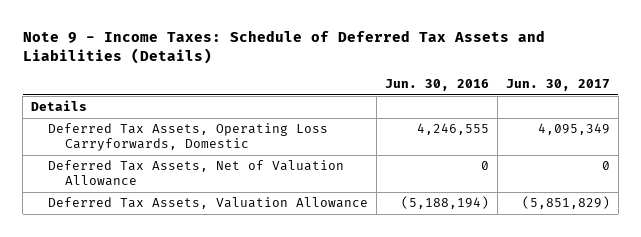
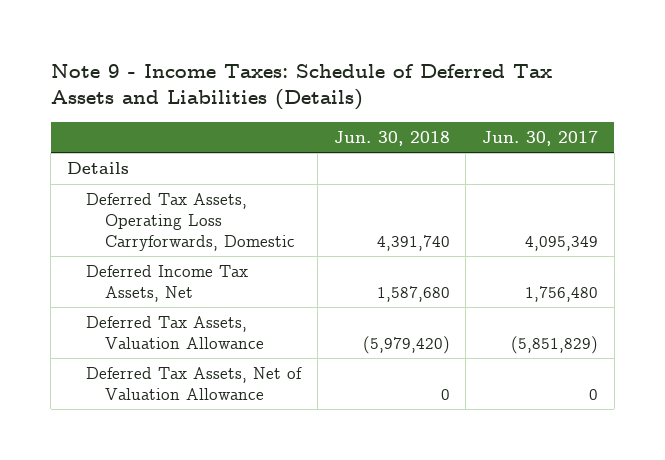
[384,79,489,92] Jun. 30, 2016 -> none
none -> [333,130,450,146] Jun. 30, 2018
none -> [86,265,249,302] Deferred Income Tax Assets, Net
[47,160,344,187] Deferred Tax Assets, Net of Valuation Allowance -> [86,367,303,400] Deferred Tax Assets, Net of Valuation Allowance

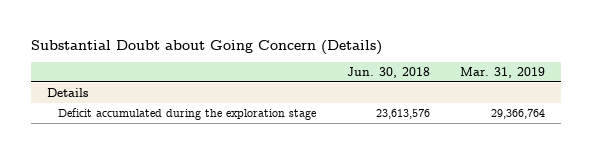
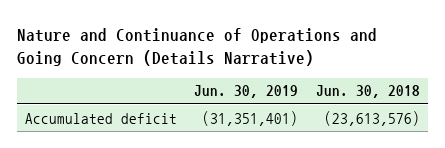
[31,39,383,55] Substantial Doubt about Going Concern (Details) -> [16,27,377,66] Nature and Continuance of Operations and Going Concern (Details Narrative)
[460,66,546,78] Mar. 31, 2019 -> none
none -> [194,85,299,99] Jun. 30, 2019
[46,88,88,98] Details -> none
[57,108,316,121] Deficit accumulated during the exploration stage -> [25,112,178,124] Accumulated deficit
[375,109,430,120] 23,613,576 -> [323,110,420,126] (23,613,576)

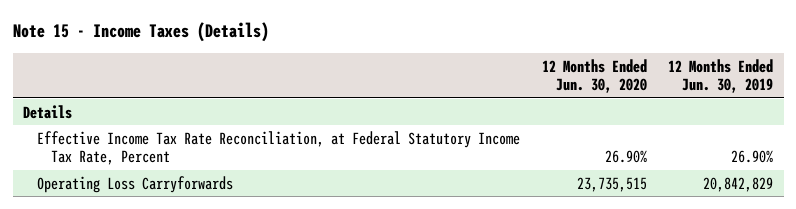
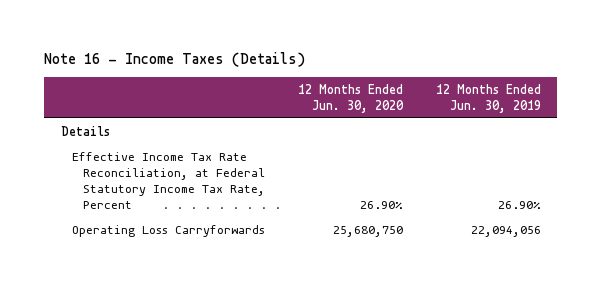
[12,22,269,43] Note 15 - Income Taxes (Details) -> [44,52,306,68] Note 16 - Income Taxes (Details)
[576,176,647,192] 23,735,515 -> [332,225,403,237] 25,680,750
[702,176,773,192] 20,842,829 -> [470,225,541,237] 22,094,056

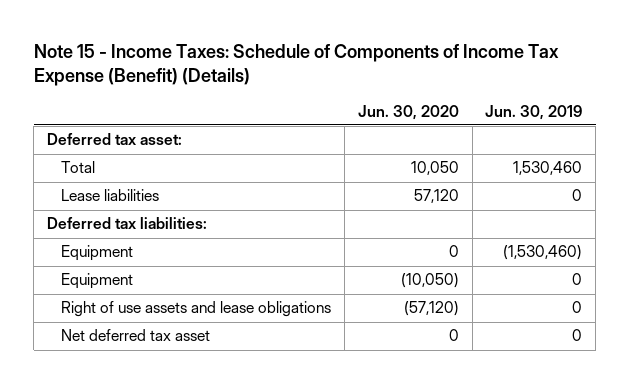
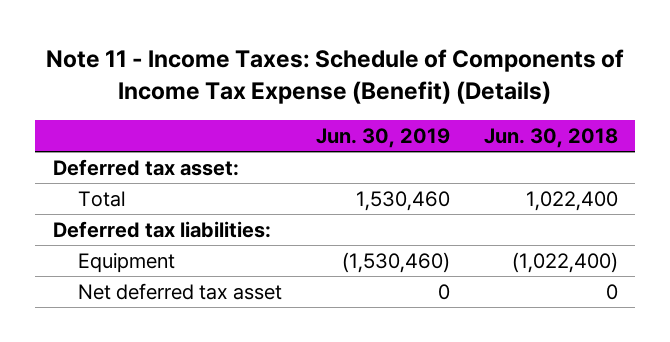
[33,43,559,86] Note 15 - Income Taxes: Schedule of Components of Income Tax Expense (Benefit) (Details) -> [46,49,625,105] Note 11 - Income Taxes: Schedule of Components of Income Tax Expense (Benefit) (Details)
[357,104,459,120] Jun. 30, 2020 -> none
none -> [483,127,618,148] Jun. 30, 2018
[61,189,160,202] Lease liabilities -> none
[61,273,134,290] Equipment -> none
[61,301,332,318] Right of use assets and lease obligations -> none

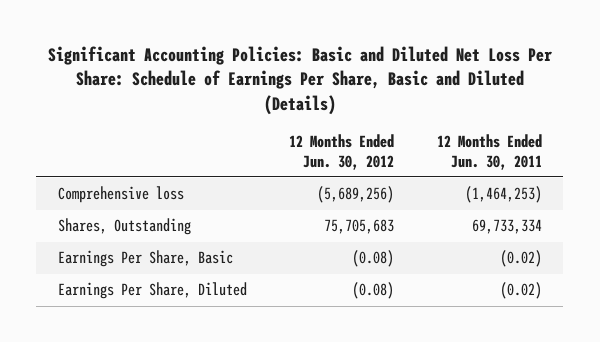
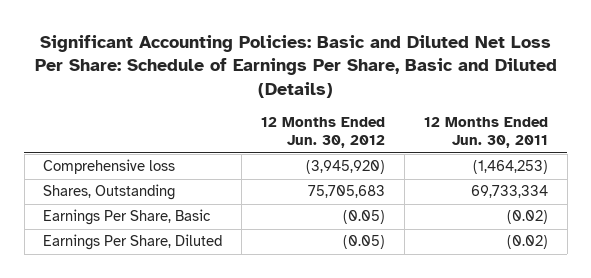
[317,186,395,204] (5,689,256) -> [306,160,386,175] (3,945,920)
[352,250,395,268] (0.08) -> [343,210,386,225] (0.05)
[352,282,395,300] (0.08) -> [343,235,386,250] (0.05)

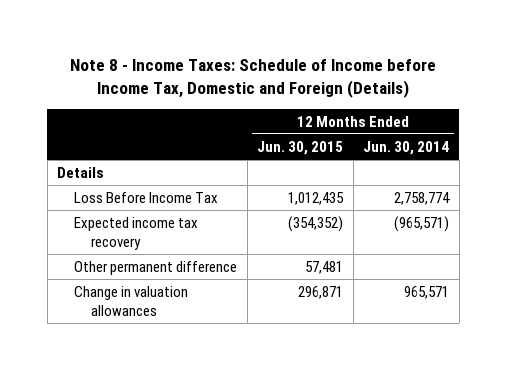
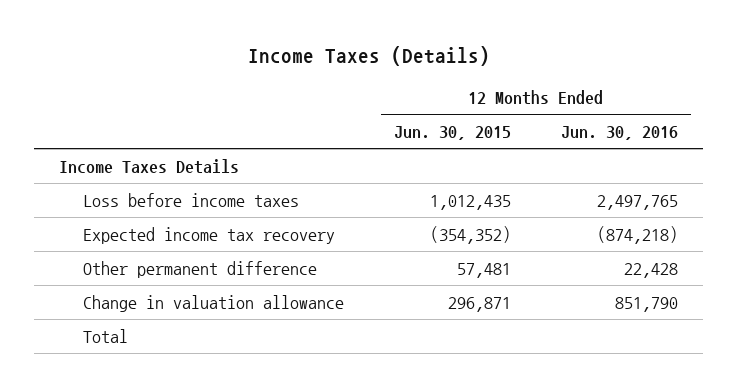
[70,58,437,98] Note 8 - Income Taxes: Schedule of Income before Income Tax, Domestic and Foreign (Details) -> [247,45,490,66] Income Taxes (Details)
[363,140,450,155] Jun. 30, 2014 -> none
none -> [561,126,679,141] Jun. 30, 2016
[57,166,105,178] Details -> none
none -> [59,158,240,174] Income Taxes Details
[74,191,219,203] Loss Before Income Tax -> [82,192,299,207] Loss before income taxes
[74,285,189,317] Change in valuation allowances -> [82,294,344,312] Change in valuation allowance
none -> [82,328,128,343] Total

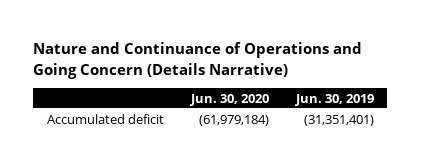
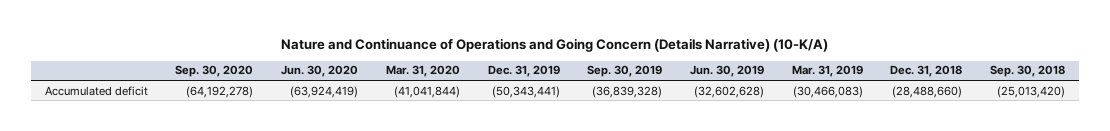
[33,41,363,79] Nature and Continuance of Operations and Going Concern (Details Narrative) -> [280,37,828,52] Nature and Continuance of Operations and Going Concern (Details Narrative) (10-K/A)
none -> [175,65,254,78] Sep. 30, 2020
none -> [385,65,460,78] Mar. 31, 2020
none -> [487,65,560,78] Dec. 31, 2019
none -> [587,65,663,78] Sep. 30, 2019
none -> [791,65,863,78] Mar. 31, 2019
none -> [890,65,963,78] Dec. 31, 2018
none -> [989,65,1065,78] Sep. 30, 2018
[198,114,269,126] (61,979,184) -> [290,85,359,98] (63,924,419)
[303,114,374,126] (31,351,401) -> [693,85,764,98] (32,602,628)

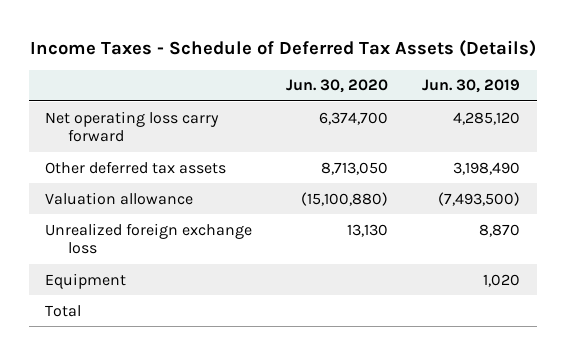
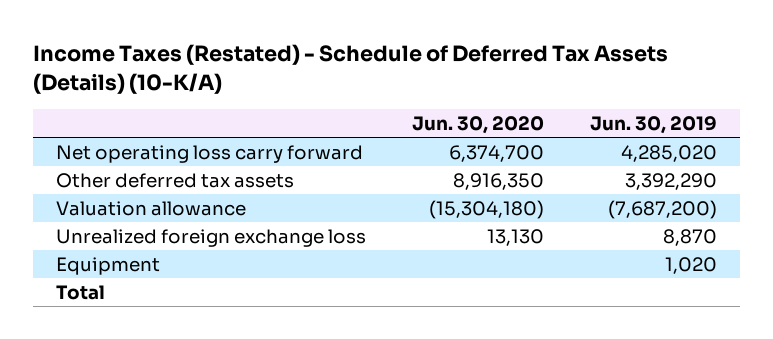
[29,39,536,57] Income Taxes - Schedule of Deferred Tax Assets (Details) -> [32,44,668,95] Income Taxes (Restated) - Schedule of Deferred Tax Assets (Details) (10-K/A)
[452,111,520,125] 4,285,120 -> [621,144,718,162] 4,285,020
[321,161,389,175] 8,713,050 -> [453,172,545,190] 8,916,350
[452,161,520,175] 3,198,490 -> [625,172,718,190] 3,392,290
[301,191,389,206] (15,100,880) -> [429,199,545,219] (15,304,180)
[437,191,520,206] (7,493,500) -> [608,199,718,219] (7,687,200)

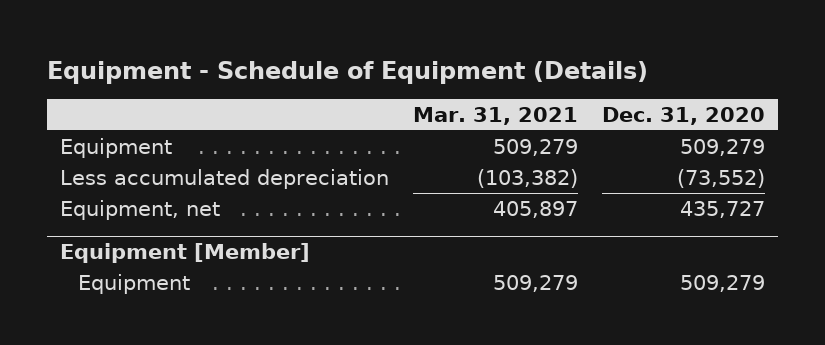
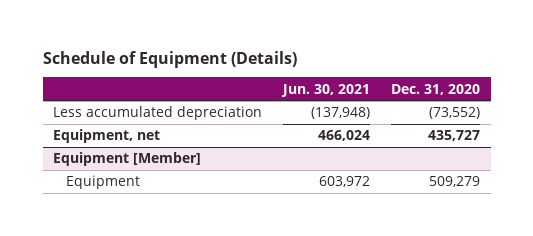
[47,60,649,84] Equipment - Schedule of Equipment (Details) -> [42,50,297,68] Schedule of Equipment (Details)
[413,106,579,125] Mar. 31, 2021 -> none
none -> [281,83,371,97] Jun. 30, 2021
[59,137,172,158] Equipment -> none

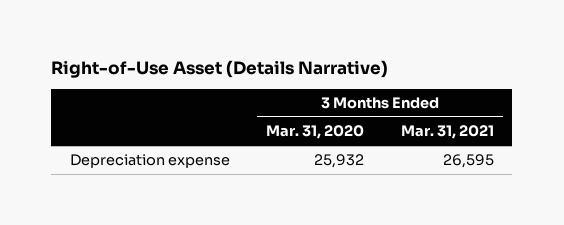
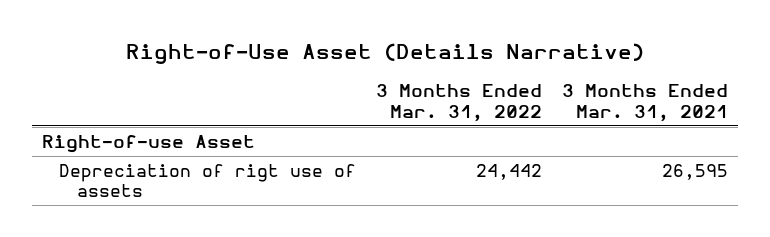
[266,125,365,140] Mar. 31, 2020 -> none
none -> [376,84,543,122] 3 Months Ended Mar. 31, 2022
none -> [42,135,256,154] Right-of-use Asset
[69,154,230,169] Depreciation expense -> [59,164,357,198] Depreciation of rigt use of assets

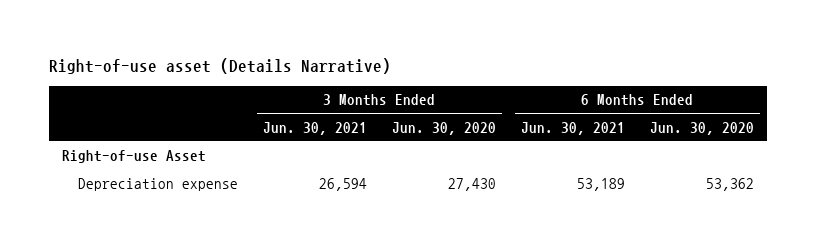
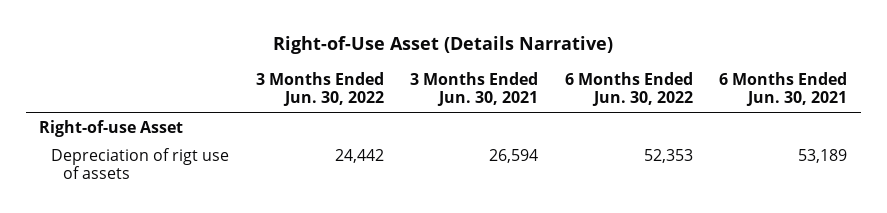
[49,58,392,75] Right-of-use asset (Details Narrative) -> [273,36,614,55] Right-of-Use Asset (Details Narrative)
[391,121,496,135] Jun. 30, 2020 -> none
[649,121,754,135] Jun. 30, 2020 -> none
none -> [255,72,384,107] 3 Months Ended Jun. 30, 2022
none -> [564,72,693,107] 6 Months Ended Jun. 30, 2022
[77,178,238,192] Depreciation expense -> [51,147,230,179] Depreciation of rigt use of assets

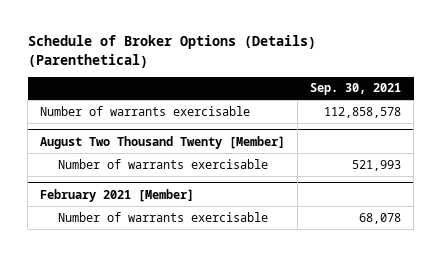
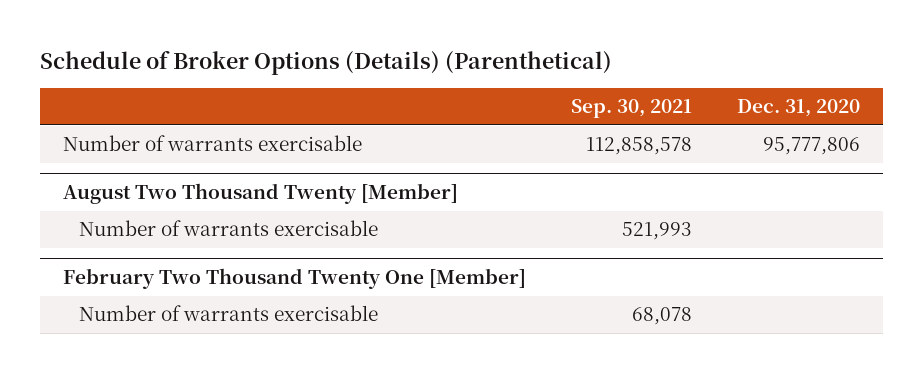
none -> [737,99,861,118] Dec. 31, 2020
[40,188,195,202] February 2021 [Member] -> [62,268,526,290] February Two Thousand Twenty One [Member]

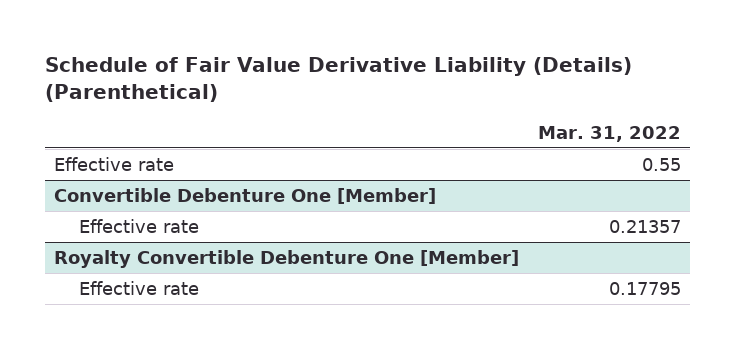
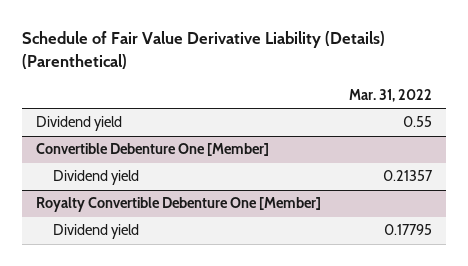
[54,156,175,171] Effective rate -> [35,116,122,132] Dividend yield
[79,218,200,233] Effective rate -> [53,170,140,186] Dividend yield
[79,280,200,295] Effective rate -> [53,224,140,240] Dividend yield

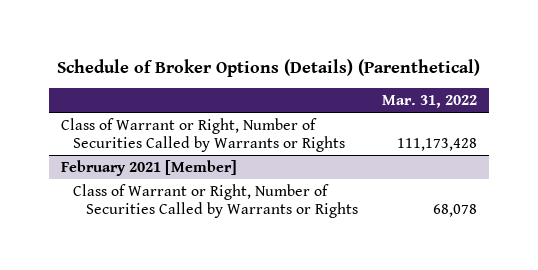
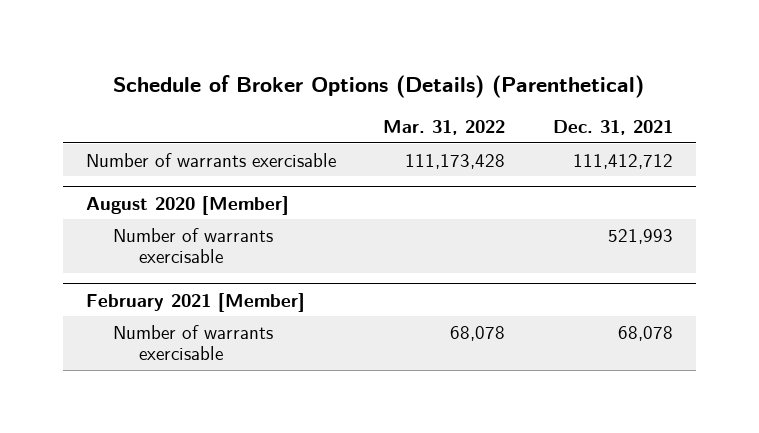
none -> [552,120,673,136] Dec. 31, 2021
[61,117,346,152] Class of Warrant or Right, Number of Securities Called by Warrants or Rights -> [86,152,337,167] Number of warrants exercisable
none -> [86,195,290,215] August 2020 [Member]
none -> [112,227,273,264] Number of warrants exercisable
[73,183,358,218] Class of Warrant or Right, Number of Securities Called by Warrants or Rights -> [112,324,273,361] Number of warrants exercisable

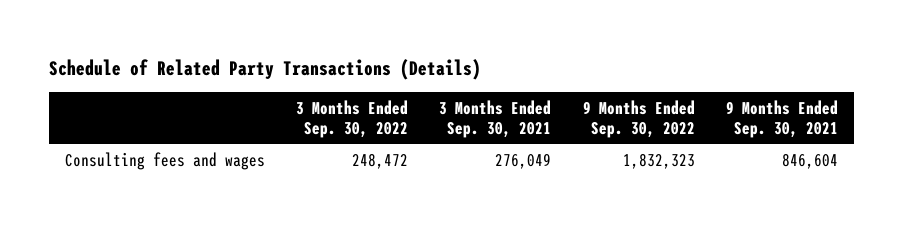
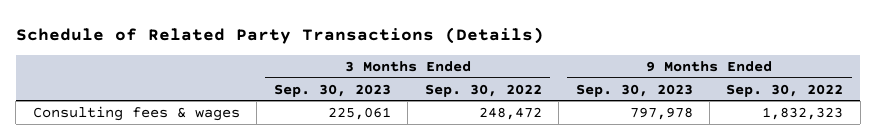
[439,99,552,139] 3 Months Ended Sep. 30, 2021 -> none
[726,99,839,139] 9 Months Ended Sep. 30, 2021 -> none
none -> [273,83,391,97] Sep. 30, 2023
none -> [575,83,693,97] Sep. 30, 2023
[64,152,265,171] Consulting fees and wages -> [32,105,240,121] Consulting fees & wages

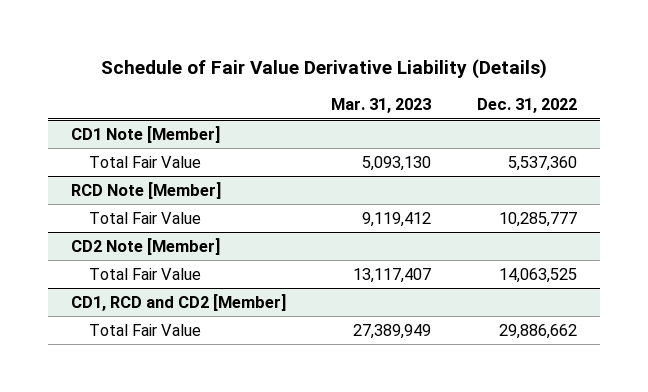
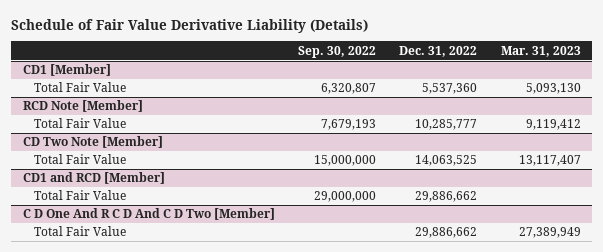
none -> [298,45,377,58] Sep. 30, 2022
[70,126,220,144] CD1 Note [Member] -> [22,64,111,77] CD1 [Member]
[70,238,220,256] CD2 Note [Member] -> [22,136,163,149] CD Two Note [Member]
none -> [22,172,165,185] CD1 and RCD [Member]
none -> [33,190,126,201] Total Fair Value
[70,294,286,312] CD1, RCD and CD2 [Member] -> [22,208,275,221] C D One And R C D And C D Two [Member]

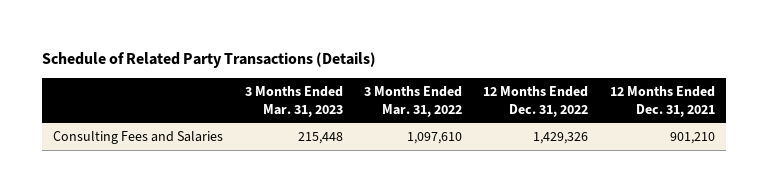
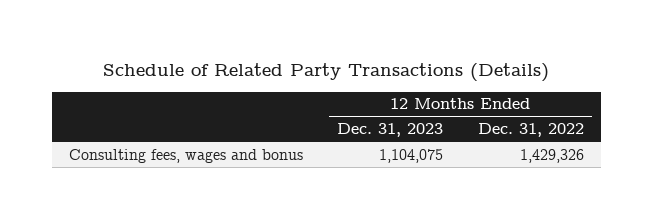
[244,85,343,117] 3 Months Ended Mar. 31, 2023 -> none
[363,85,462,117] 3 Months Ended Mar. 31, 2022 -> none
[609,85,715,117] 12 Months Ended Dec. 31, 2021 -> none
none -> [337,123,444,138] Dec. 31, 2023
[53,130,224,144] Consulting Fees and Salaries -> [69,148,304,163] Consulting fees, wages and bonus

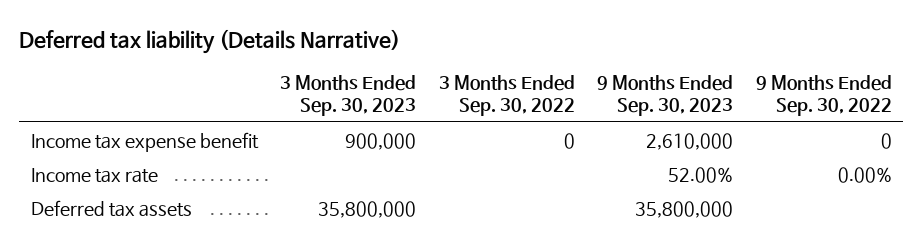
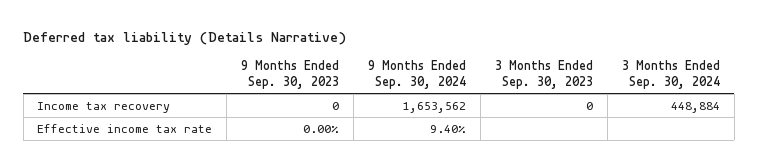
[438,74,575,117] 3 Months Ended Sep. 30, 2022 -> none
[755,74,892,117] 9 Months Ended Sep. 30, 2022 -> none
none -> [368,60,467,89] 9 Months Ended Sep. 30, 2024
none -> [621,60,720,89] 3 Months Ended Sep. 30, 2024
[30,199,192,217] Deferred tax assets -> none
[30,131,259,152] Income tax expense benefit -> [37,101,171,113] Income tax recovery
[345,132,417,150] 900,000 -> [585,101,593,110] 0
[646,132,734,150] 2,610,000 -> [332,101,340,110] 0
[30,167,158,183] Income tax rate -> [37,123,213,133] Effective income tax rate
[668,166,734,183] 52.00% -> [303,124,340,133] 0.00%

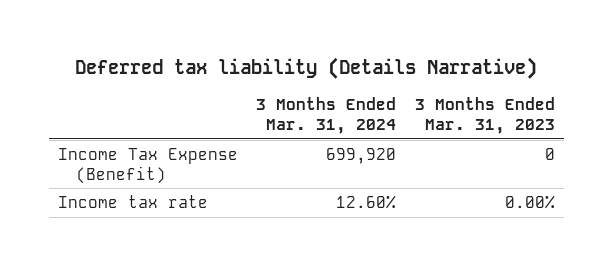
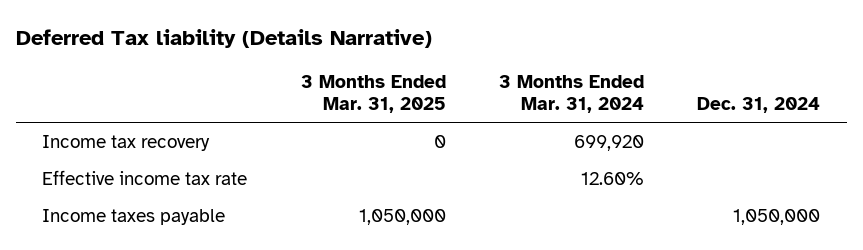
[75,57,538,80] Deferred tax liability (Details Narrative) -> [15,28,432,48] Deferred Tax liability (Details Narrative)
[414,97,555,134] 3 Months Ended Mar. 31, 2023 -> none
none -> [300,75,446,114] 3 Months Ended Mar. 31, 2025
none -> [697,97,821,114] Dec. 31, 2024
[58,147,239,184] Income Tax Expense (Benefit) -> [42,134,211,151] Income tax recovery
[58,194,209,208] Income tax rate -> [42,169,248,185] Effective income tax rate
none -> [42,208,226,225] Income taxes payable

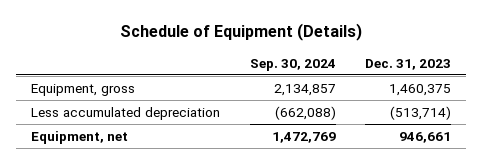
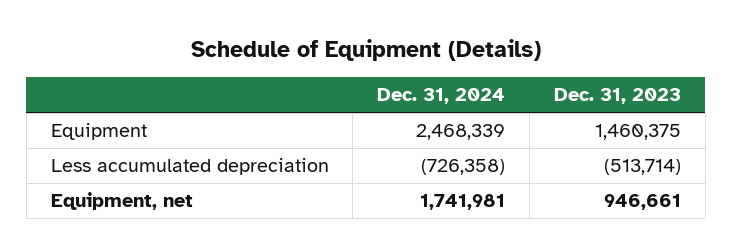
[249,58,336,71] Sep. 30, 2024 -> none
none -> [377,88,506,105] Dec. 31, 2024
[30,83,135,96] Equipment, gross -> [50,123,147,141] Equipment

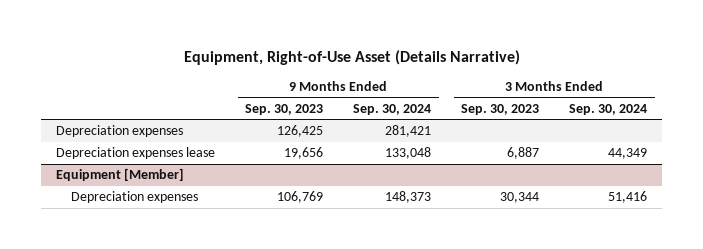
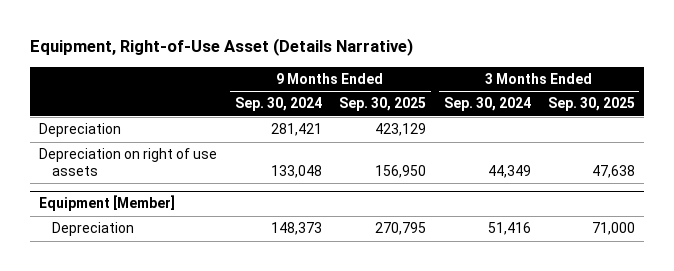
[245,103,324,115] Sep. 30, 2023 -> none
[461,103,540,115] Sep. 30, 2023 -> none
none -> [339,97,427,112] Sep. 30, 2025
none -> [548,97,636,112] Sep. 30, 2025
[56,125,184,138] Depreciation expenses -> [39,123,122,138] Depreciation
[56,147,216,160] Depreciation expenses lease -> [39,148,218,176] Depreciation on right of use assets
[71,191,199,204] Depreciation expenses -> [51,222,134,237] Depreciation

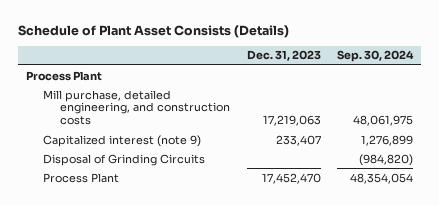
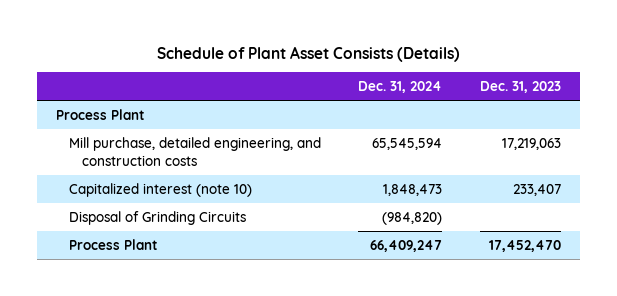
[337,50,415,63] Sep. 30, 2024 -> none
none -> [358,81,443,94] Dec. 31, 2024
[42,134,201,147] Capitalized interest (note 9) -> [68,182,252,197] Capitalized interest (note 10)

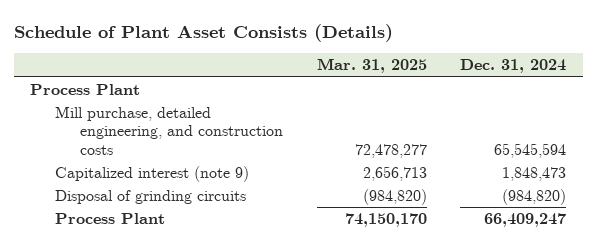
[479,81,561,94] Dec. 31, 2023 -> none
none -> [316,58,427,74] Mar. 31, 2025
[68,182,252,197] Capitalized interest (note 10) -> [55,165,250,182] Capitalized interest (note 9)
[68,210,246,225] Disposal of Grinding Circuits -> [55,189,247,204] Disposal of grinding circuits

